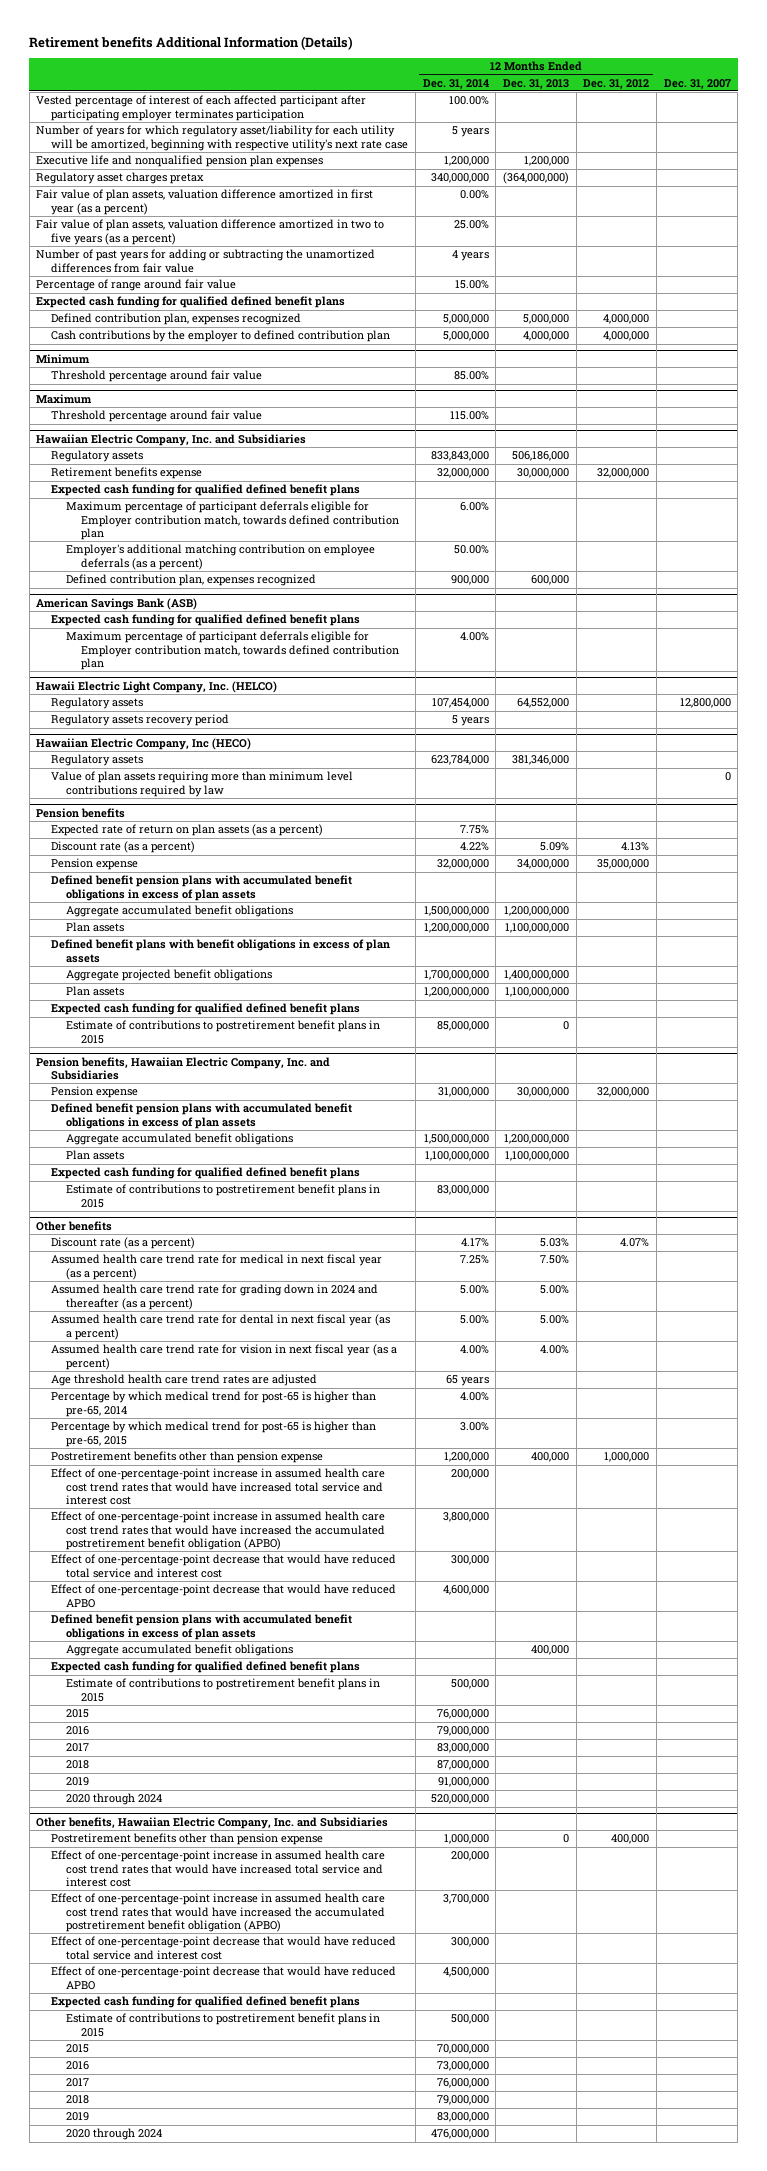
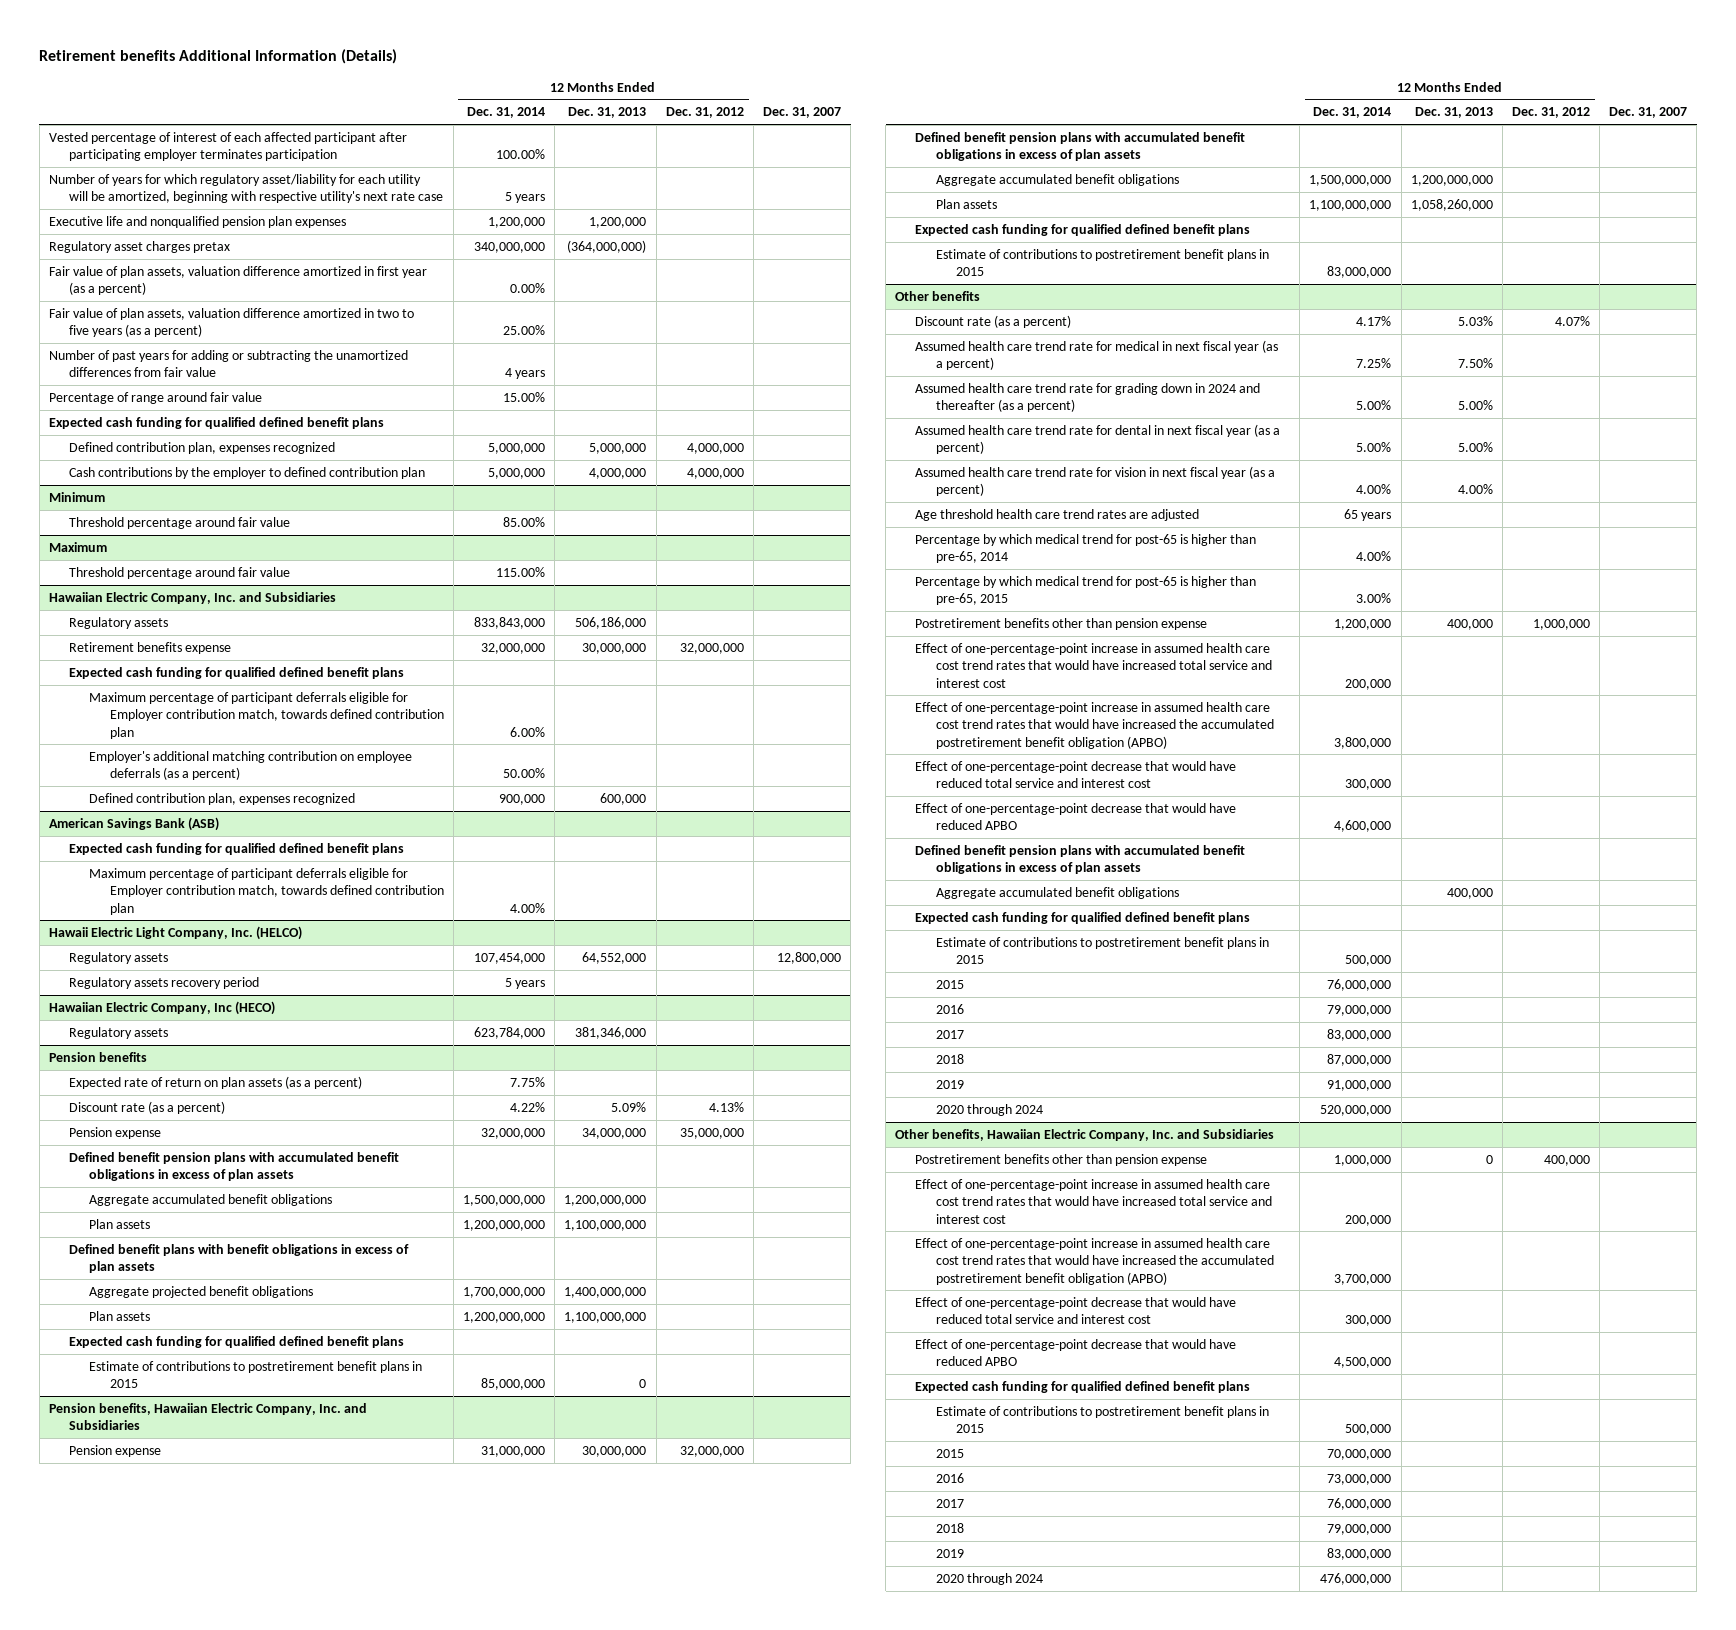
[51,771,354,797] Value of plan assets requiring more than minimum level contributions required by law -> none
[505,1151,570,1162] 1,100,000,000 -> [1410,198,1493,211] 1,058,260,000

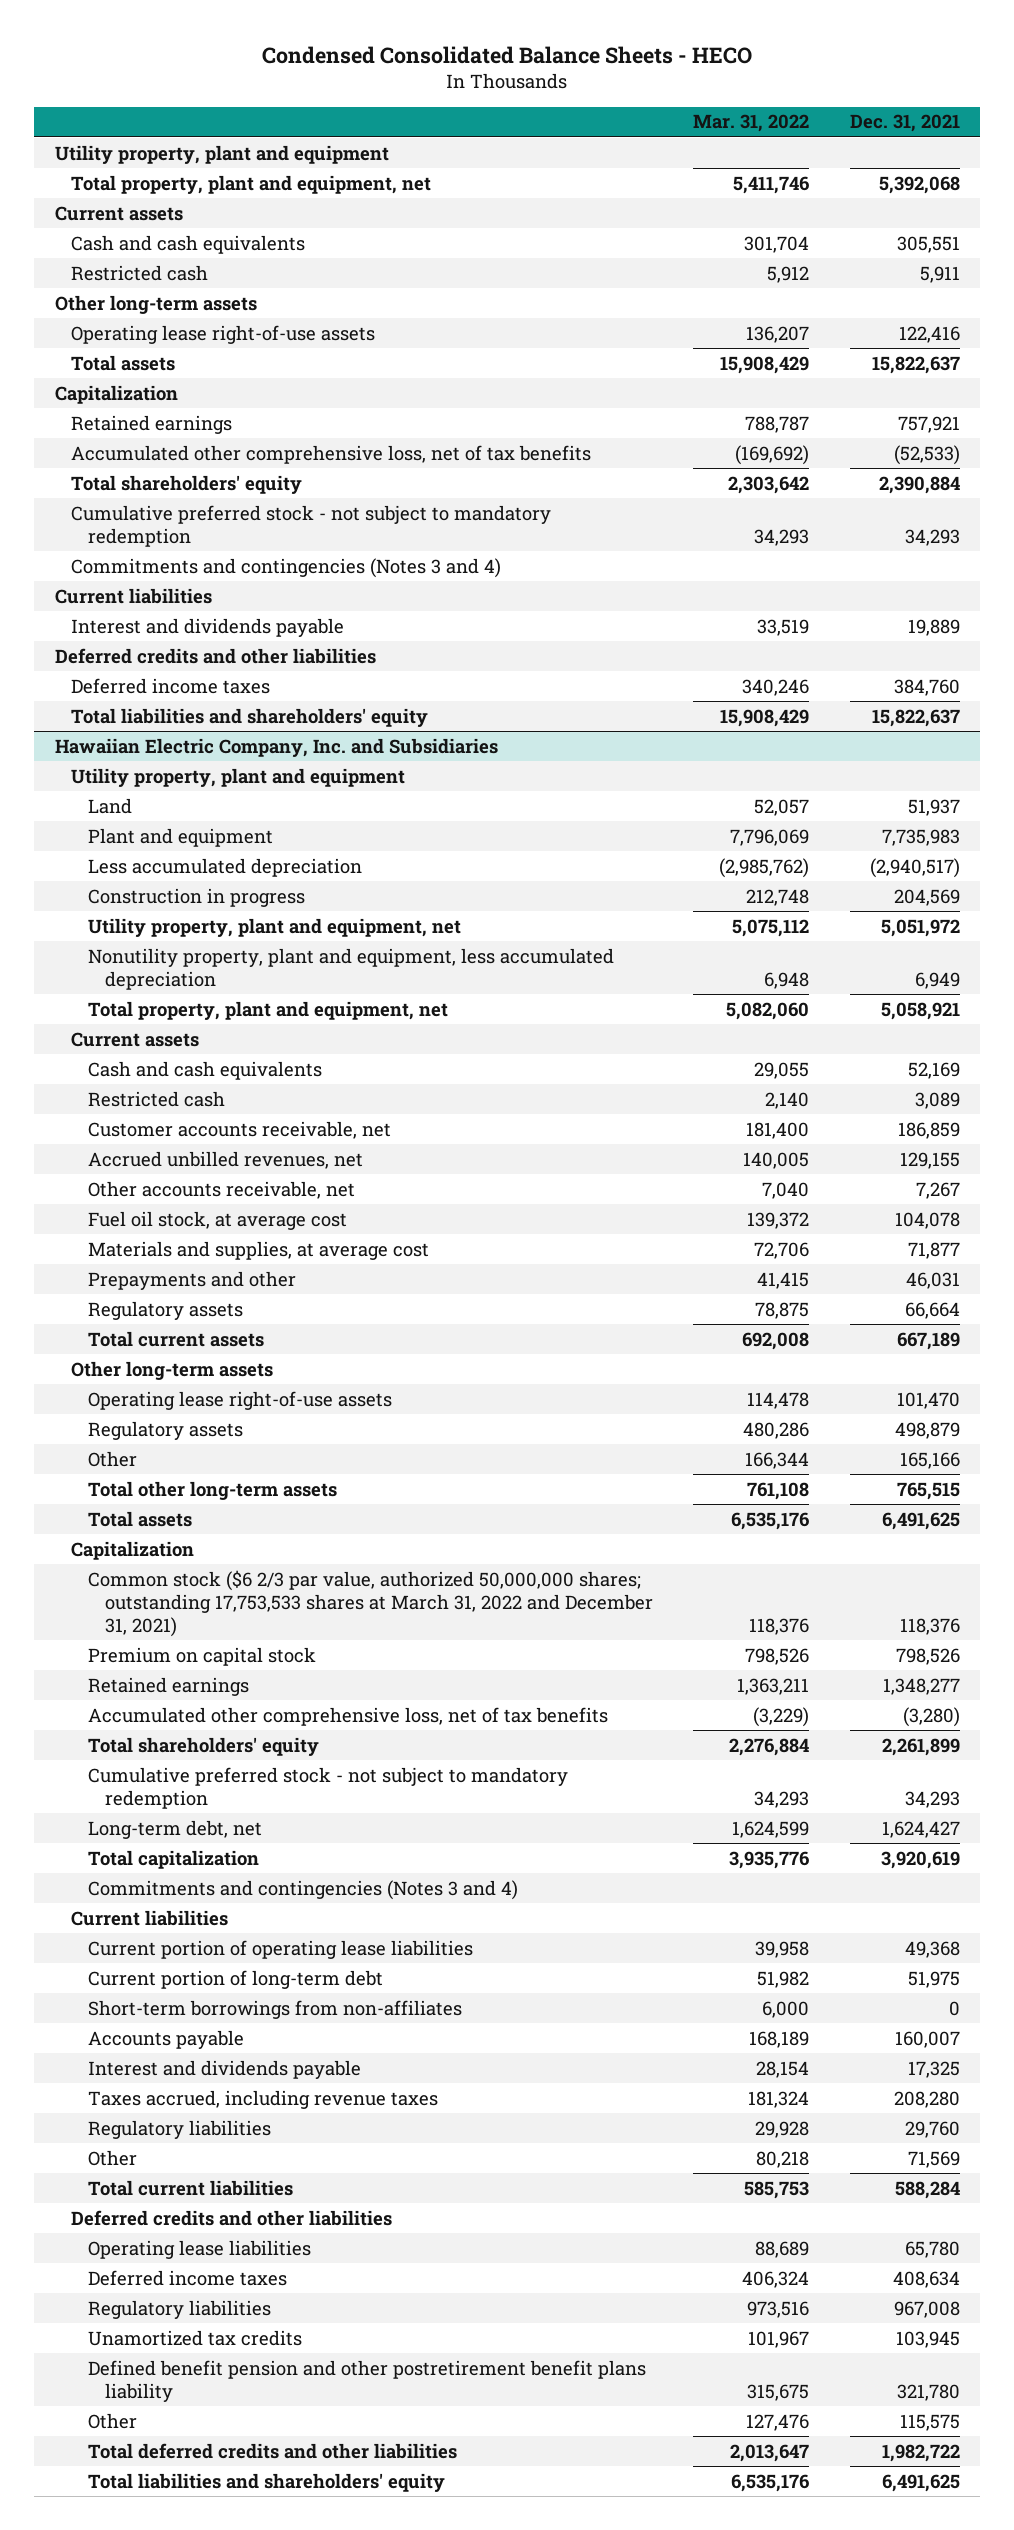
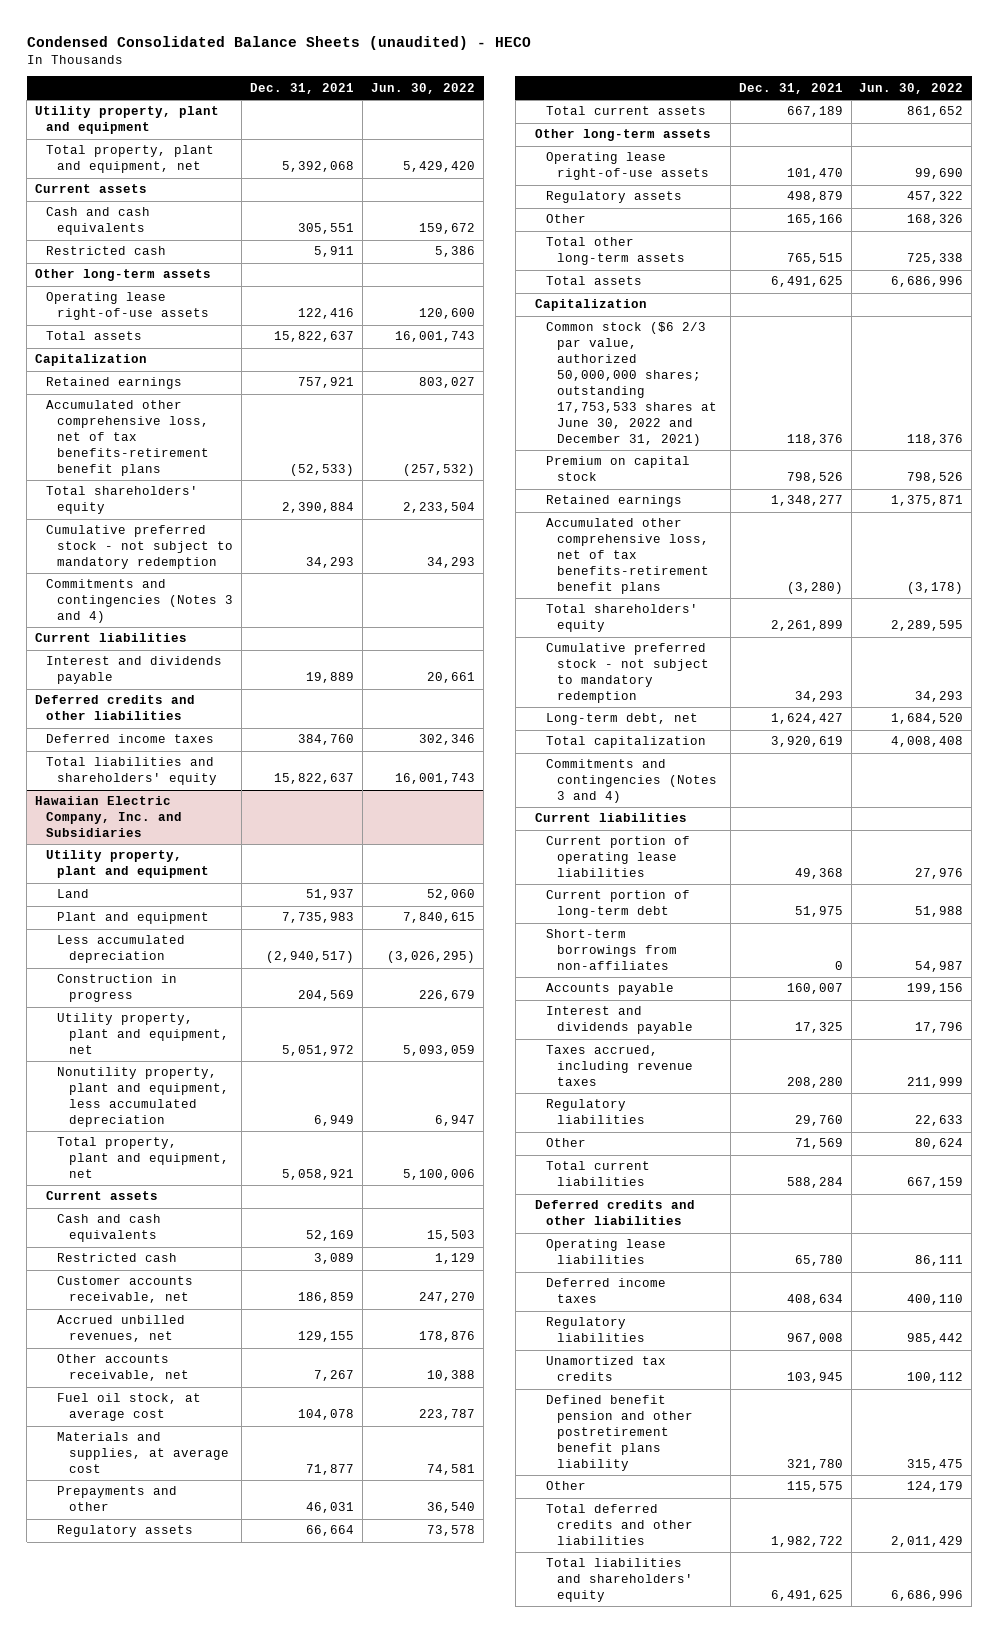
[262,46,753,65] Condensed Consolidated Balance Sheets - HECO -> [26,35,531,50] Condensed Consolidated Balance Sheets (unaudited) - HECO
[693,114,810,133] Mar. 31, 2022 -> none
none -> [371,82,476,94] Jun. 30, 2022
[71,444,592,464] Accumulated other comprehensive loss, net of tax benefits -> [46,400,210,477] Accumulated other comprehensive loss, net of tax benefits-retirement benefit plans
[88,1569,654,1638] Common stock ($6 2/3 par value, authorized 50,000,000 shares; outstanding 17,753,533 shares at March 31, 2022 and December 31, 2021) -> [545,322,717,447] Common stock ($6 2/3 par value, authorized 50,000,000 shares; outstanding 17,753,533 shares at June 30, 2022 and December 31, 2021)
[88,1706,609,1726] Accumulated other comprehensive loss, net of tax benefits -> [545,518,709,595] Accumulated other comprehensive loss, net of tax benefits-retirement benefit plans

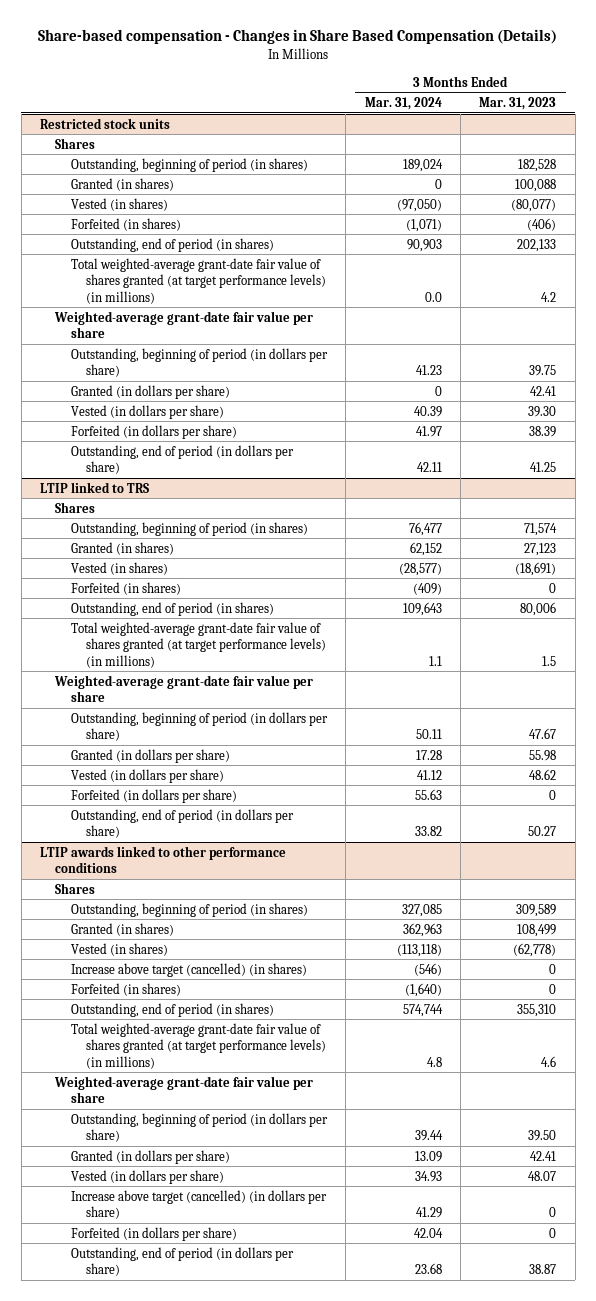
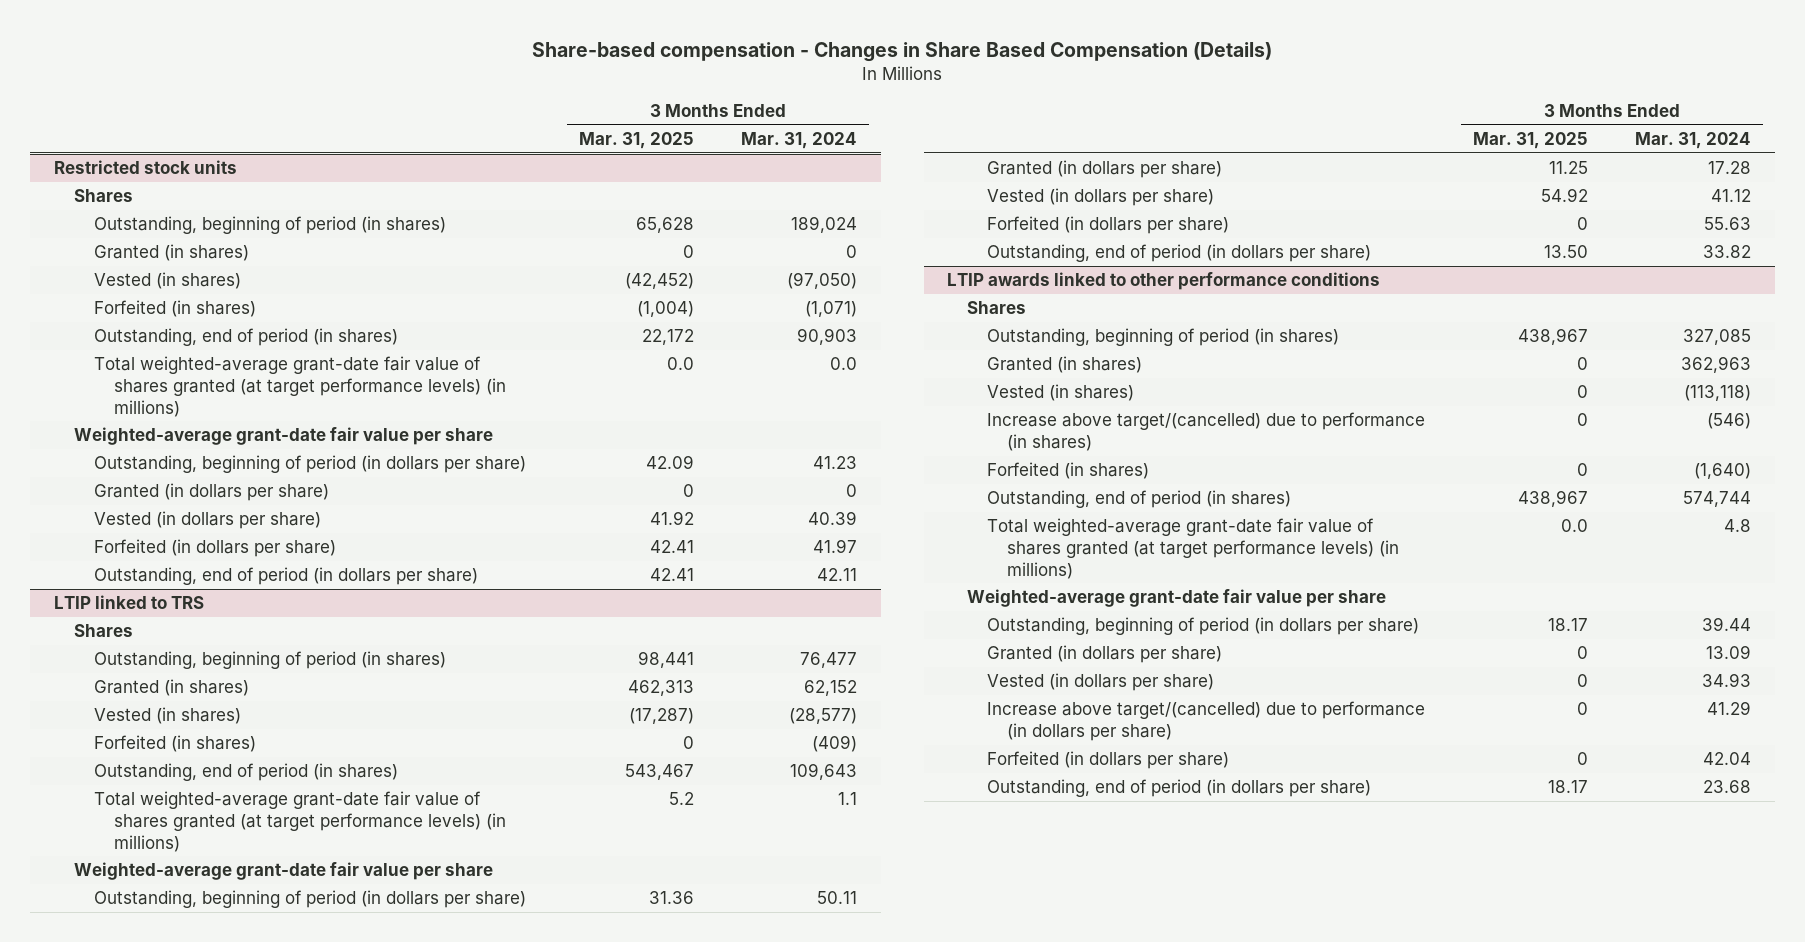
[479,96,557,110] Mar. 31, 2023 -> none
none -> [578,132,694,150] Mar. 31, 2025
[70,962,307,977] Increase above target (cancelled) (in shares) -> [987,412,1426,451] Increase above target/(cancelled) due to performance (in shares)
[70,1189,327,1220] Increase above target (cancelled) (in dollars per share) -> [987,701,1426,741] Increase above target/(cancelled) due to performance (in dollars per share)

